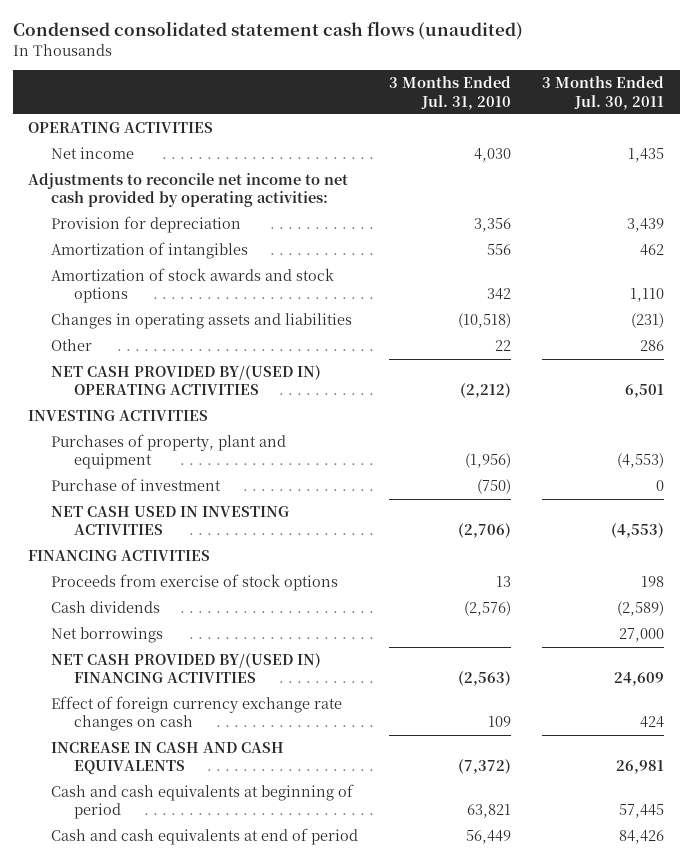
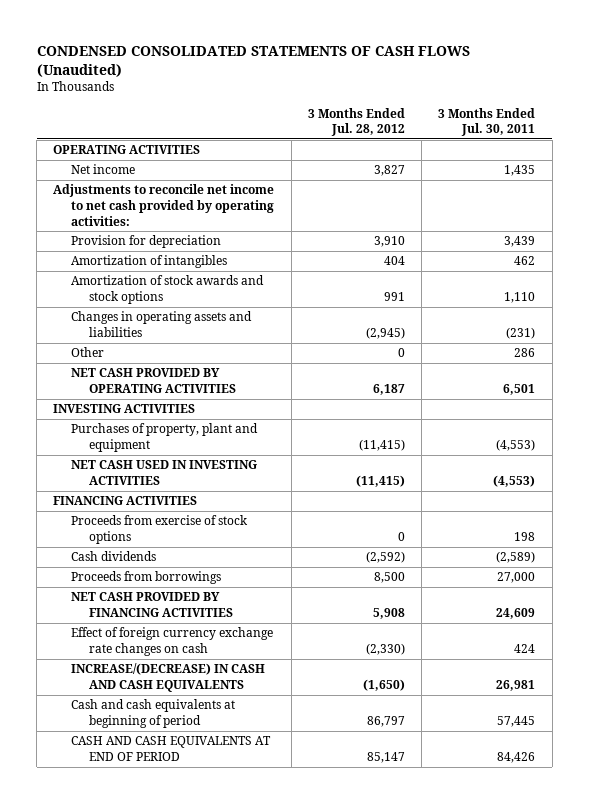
[13,20,524,40] Condensed consolidated statement cash flows (unaudited) -> [36,45,470,77] CONDENSED CONSOLIDATED STATEMENTS OF CASH FLOWS (Unaudited)
[389,76,512,110] 3 Months Ended Jul. 31, 2010 -> none
none -> [307,107,405,137] 3 Months Ended Jul. 28, 2012
[51,365,322,396] NET CASH PROVIDED BY/(USED IN) OPERATING ACTIVITIES -> [71,368,237,394] NET CASH PROVIDED BY OPERATING ACTIVITIES
[51,478,222,492] Purchase of investment -> none
[51,627,164,644] Net borrowings -> [71,571,222,585] Proceeds from borrowings
[51,653,322,684] NET CASH PROVIDED BY/(USED IN) FINANCING ACTIVITIES -> [71,592,234,618] NET CASH PROVIDED BY FINANCING ACTIVITIES
[51,742,285,775] INCREASE IN CASH AND CASH EQUIVALENTS -> [71,663,266,693] INCREASE/(DECREASE) IN CASH AND CASH EQUIVALENTS
[51,828,359,846] Cash and cash equivalents at end of period -> [71,736,272,762] CASH AND CASH EQUIVALENTS AT END OF PERIOD

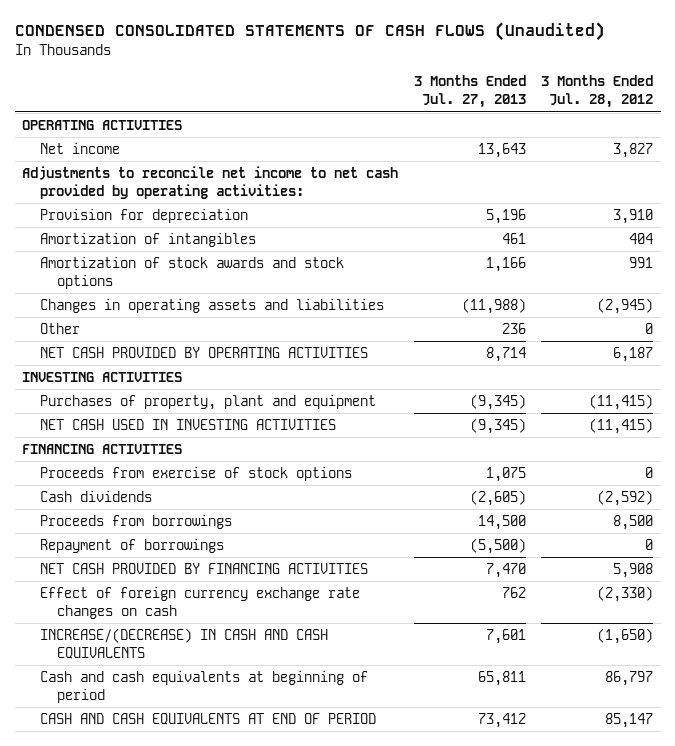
[438,107,536,137] 3 Months Ended Jul. 30, 2011 -> none
none -> [413,75,526,109] 3 Months Ended Jul. 27, 2013
none -> [39,539,224,554] Repayment of borrowings

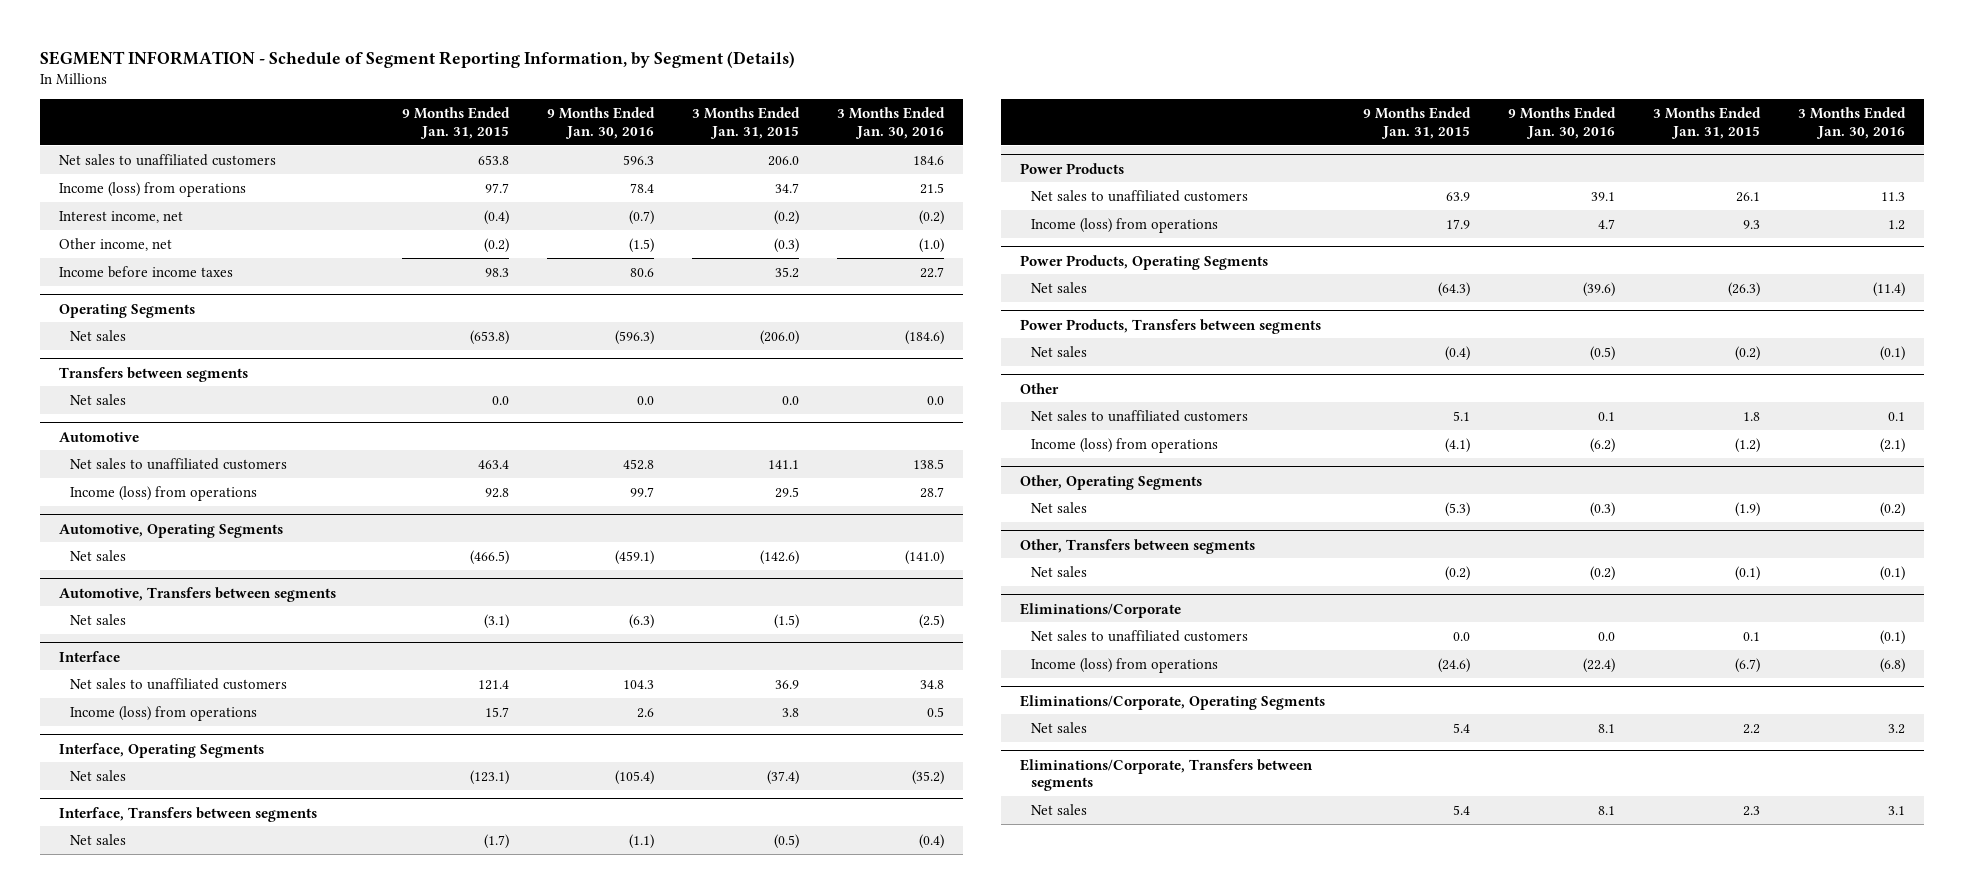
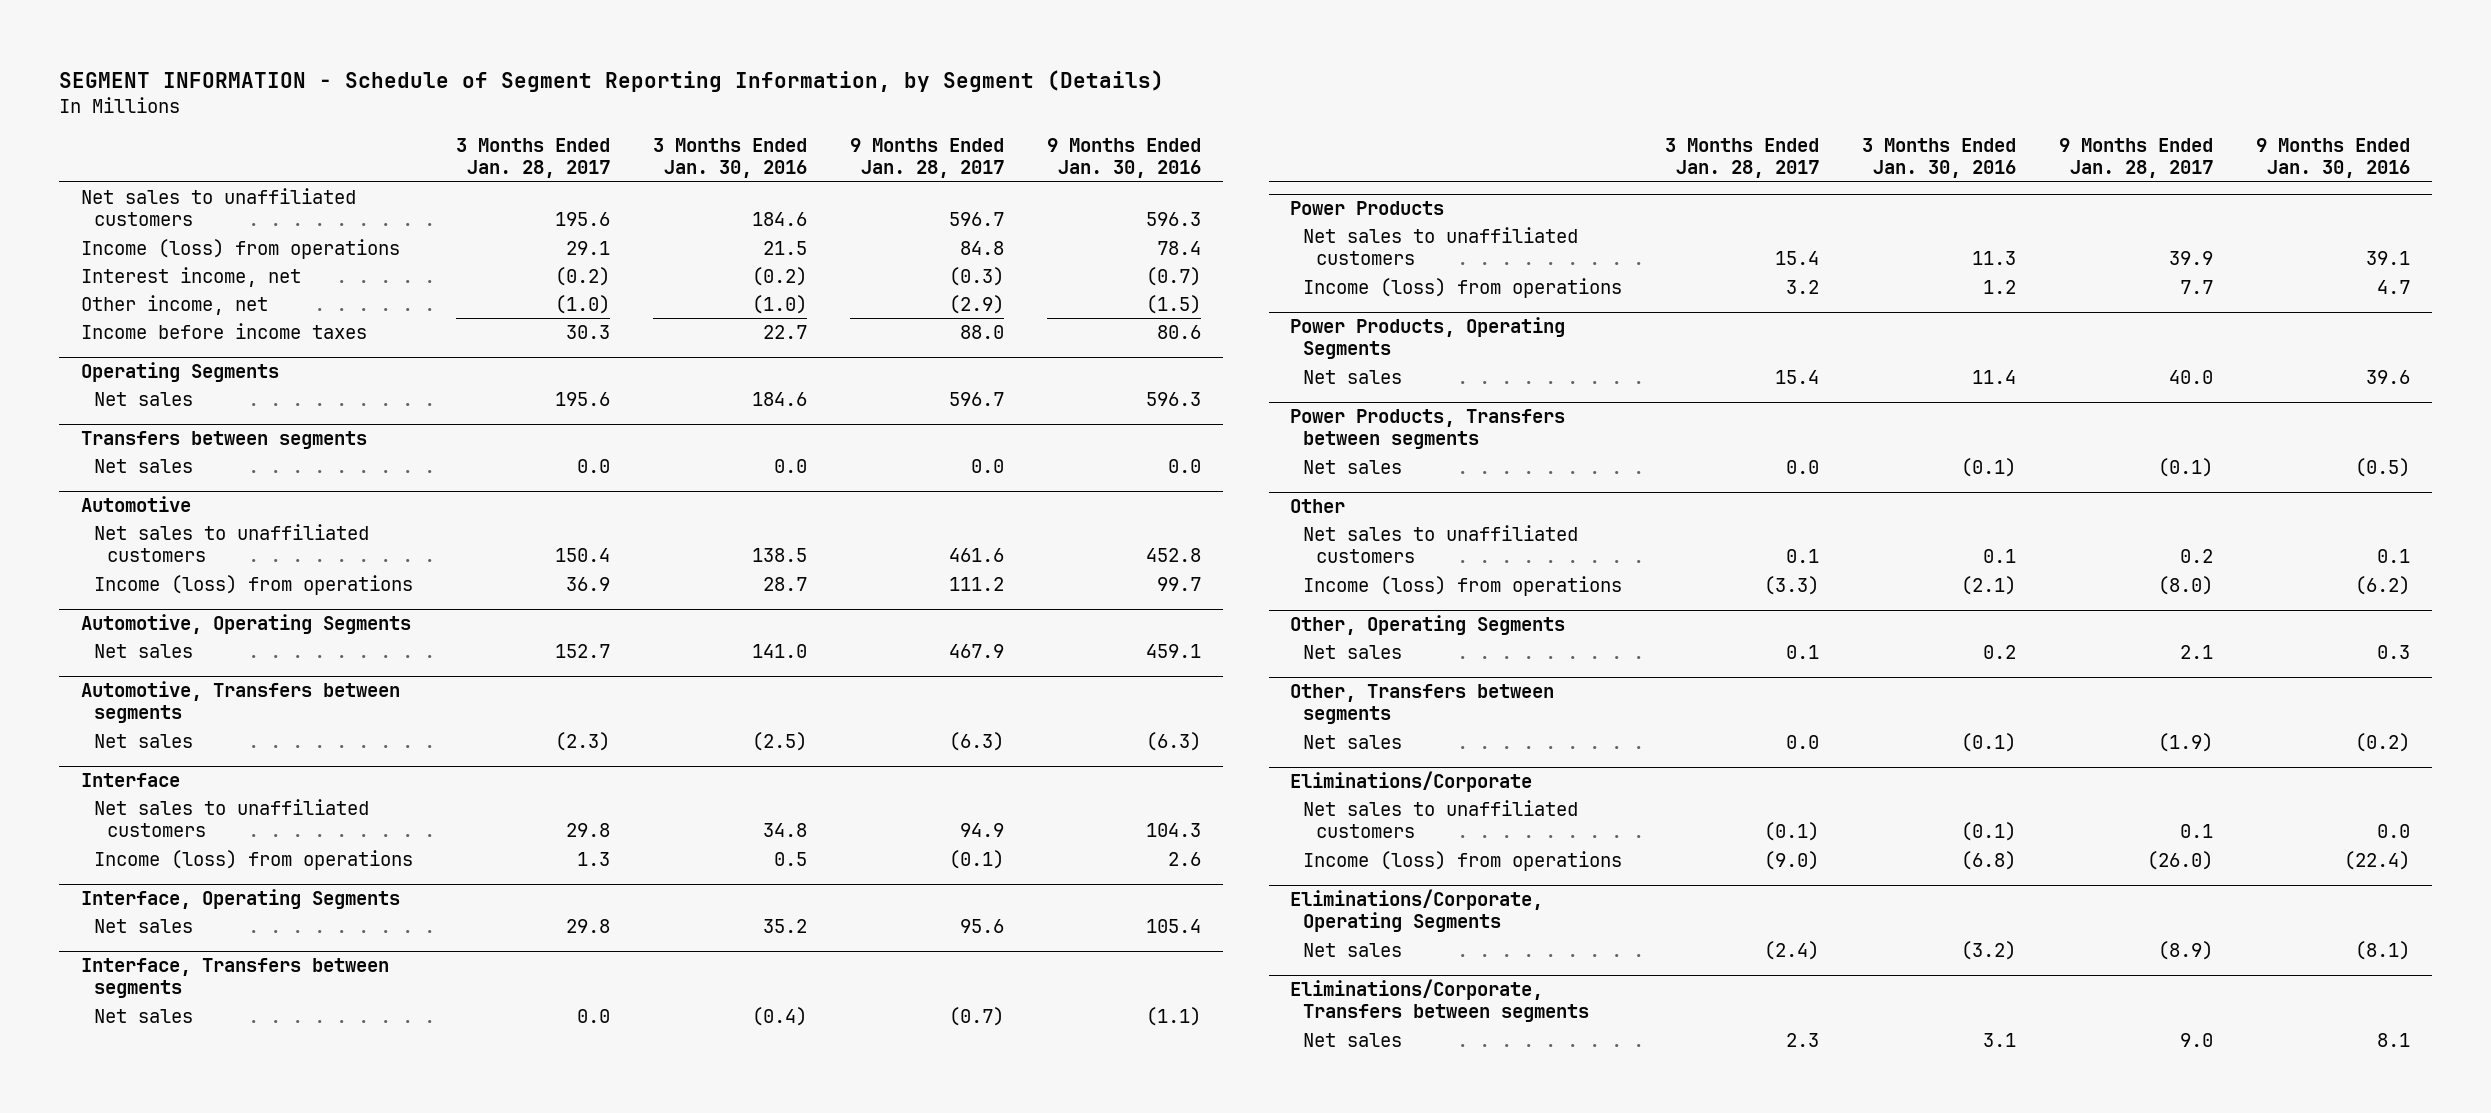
[402,106,511,139] 9 Months Ended Jan. 31, 2015 -> none
[692,106,801,139] 3 Months Ended Jan. 31, 2015 -> none
none -> [456,138,611,179] 3 Months Ended Jan. 28, 2017
none -> [850,138,1005,179] 9 Months Ended Jan. 28, 2017
[615,329,655,345] (596.3) -> [1146,391,1202,406] 596.3
[905,329,945,345] (184.6) -> [752,391,808,406] 184.6
[615,549,655,565] (459.1) -> [1146,643,1202,658] 459.1
[905,549,945,565] (141.0) -> [752,643,808,658] 141.0
[615,769,655,785] (105.4) -> [1146,918,1202,933] 105.4
[912,769,945,785] (35.2) -> [763,918,808,933] 35.2
[1582,281,1615,297] (39.6) -> [2366,369,2411,384] 39.6
[1872,281,1905,297] (11.4) -> [1972,369,2017,384] 11.4
[1589,501,1615,517] (0.3) -> [2377,644,2411,659] 0.3
[1879,501,1905,517] (0.2) -> [1983,644,2017,659] 0.2
[1597,723,1615,733] 8.1 -> [2355,940,2411,960] (8.1)
[1887,723,1905,734] 3.2 -> [1961,940,2017,960] (3.2)

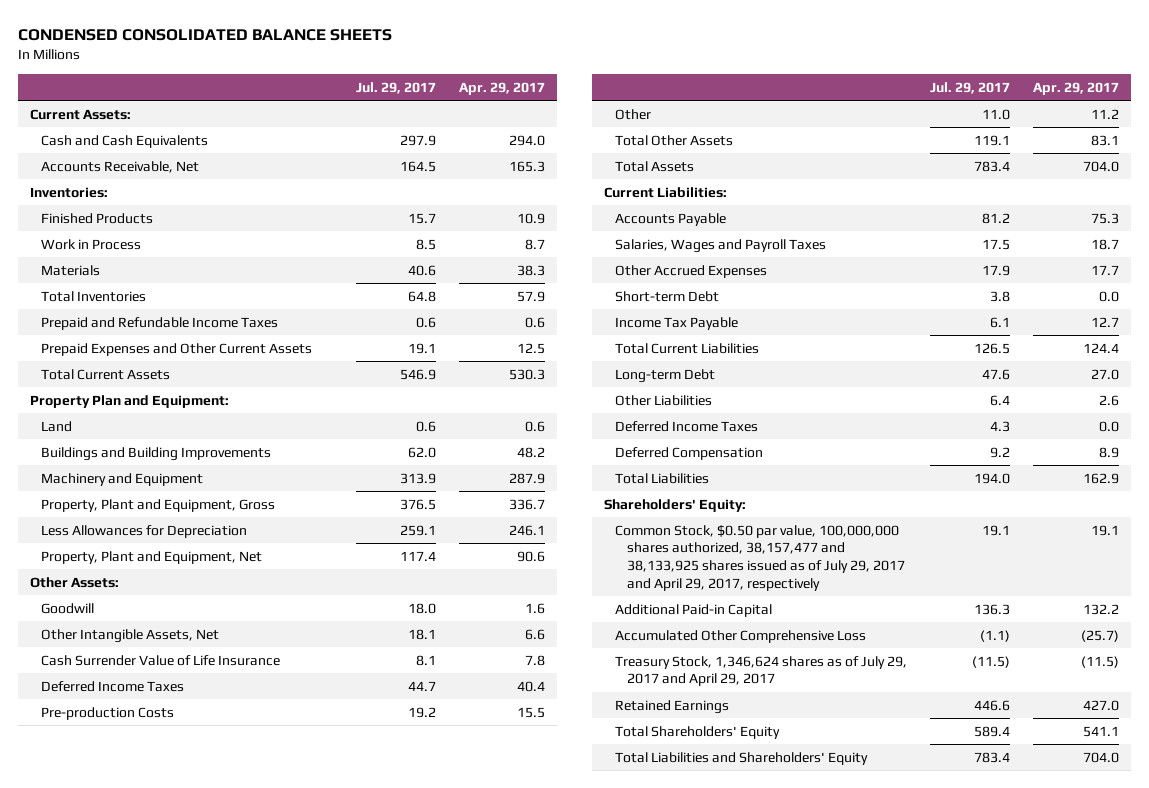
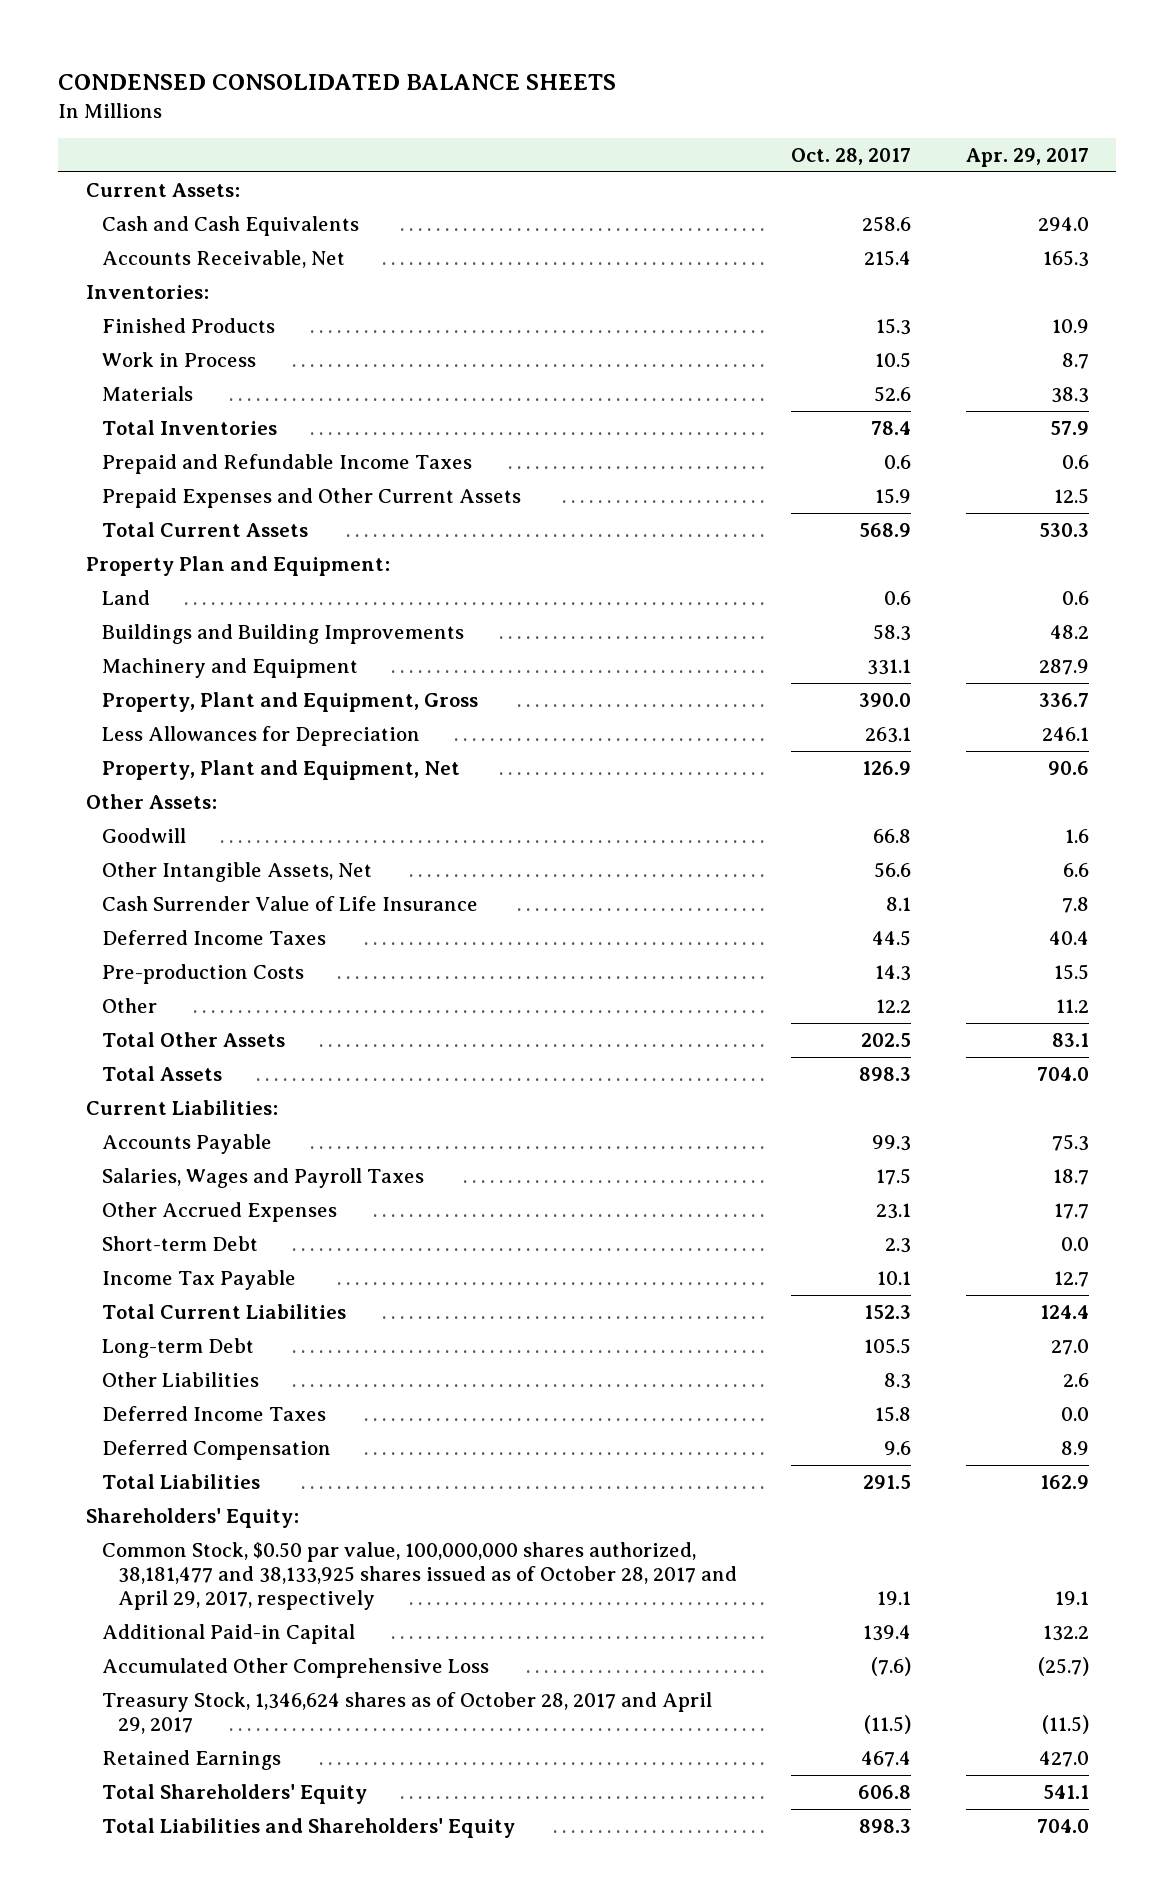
[356,81,437,94] Jul. 29, 2017 -> none
none -> [791,147,912,165] Oct. 28, 2017
[615,524,905,591] Common Stock, $0.50 par value, 100,000,000 shares authorized, 38,157,477 and 38,133,925 shares issued as of July 29, 2017 and April 29, 2017, respectively -> [101,1541,737,1611] Common Stock, $0.50 par value, 100,000,000 shares authorized, 38,181,477 and 38,133,925 shares issued as of October 28, 2017 and April 29, 2017, respectively
[615,655,908,687] Treasury Stock, 1,346,624 shares as of July 29, 2017 and April 29, 2017 -> [101,1691,712,1735] Treasury Stock, 1,346,624 shares as of October 28, 2017 and April 29, 2017

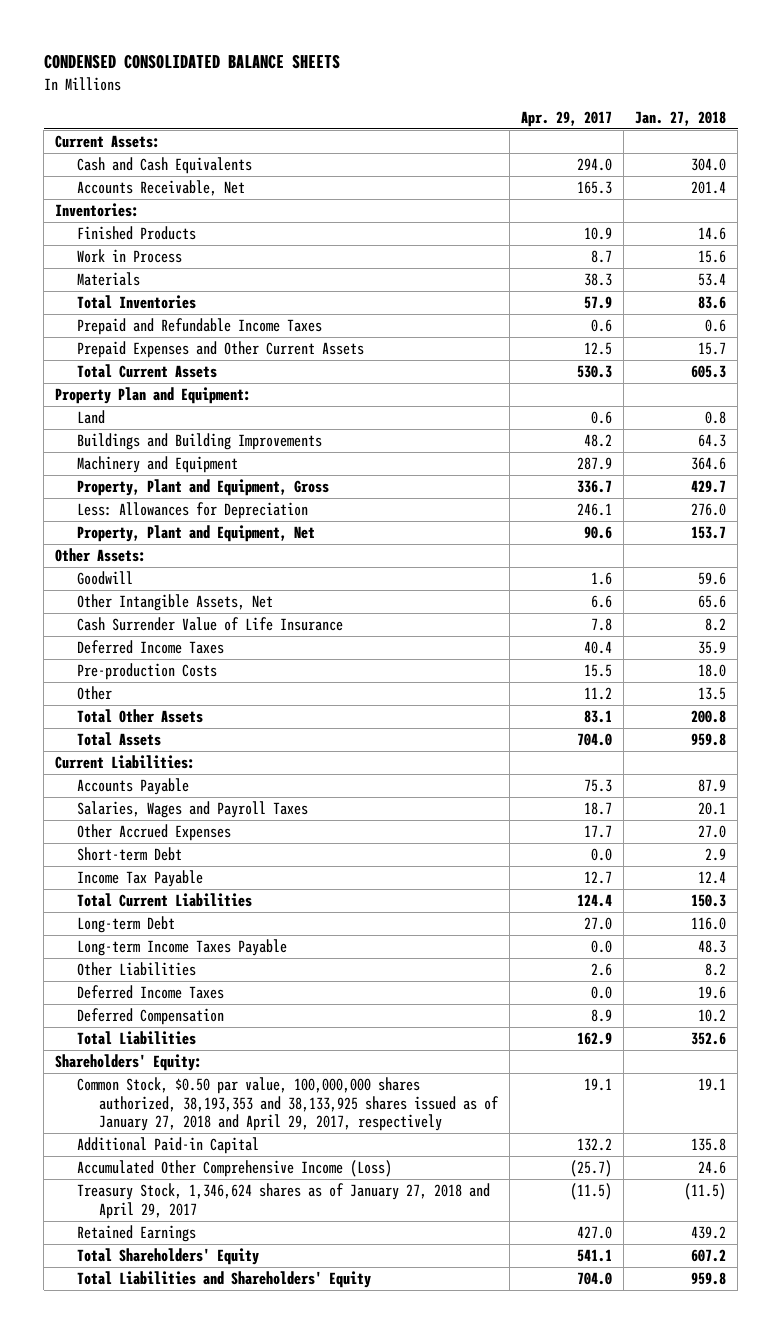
[791,147,912,165] Oct. 28, 2017 -> none
none -> [635,110,727,126] Jan. 27, 2018
[101,725,420,746] Less Allowances for Depreciation -> [76,502,308,520] Less: Allowances for Depreciation
none -> [76,939,287,957] Long-term Income Taxes Payable
[101,1541,737,1611] Common Stock, $0.50 par value, 100,000,000 shares authorized, 38,181,477 and 38,133,925 shares issued as of October 28, 2017 and April 29, 2017, respectively -> [76,1077,499,1132] Common Stock, $0.50 par value, 100,000,000 shares authorized, 38,193,353 and 38,133,925 shares issued as of January 27, 2018 and April 29, 2017, respectively
[101,1657,489,1678] Accumulated Other Comprehensive Loss -> [76,1160,392,1178] Accumulated Other Comprehensive Income (Loss)
[101,1691,712,1735] Treasury Stock, 1,346,624 shares as of October 28, 2017 and April 29, 2017 -> [76,1183,490,1219] Treasury Stock, 1,346,624 shares as of January 27, 2018 and April 29, 2017

